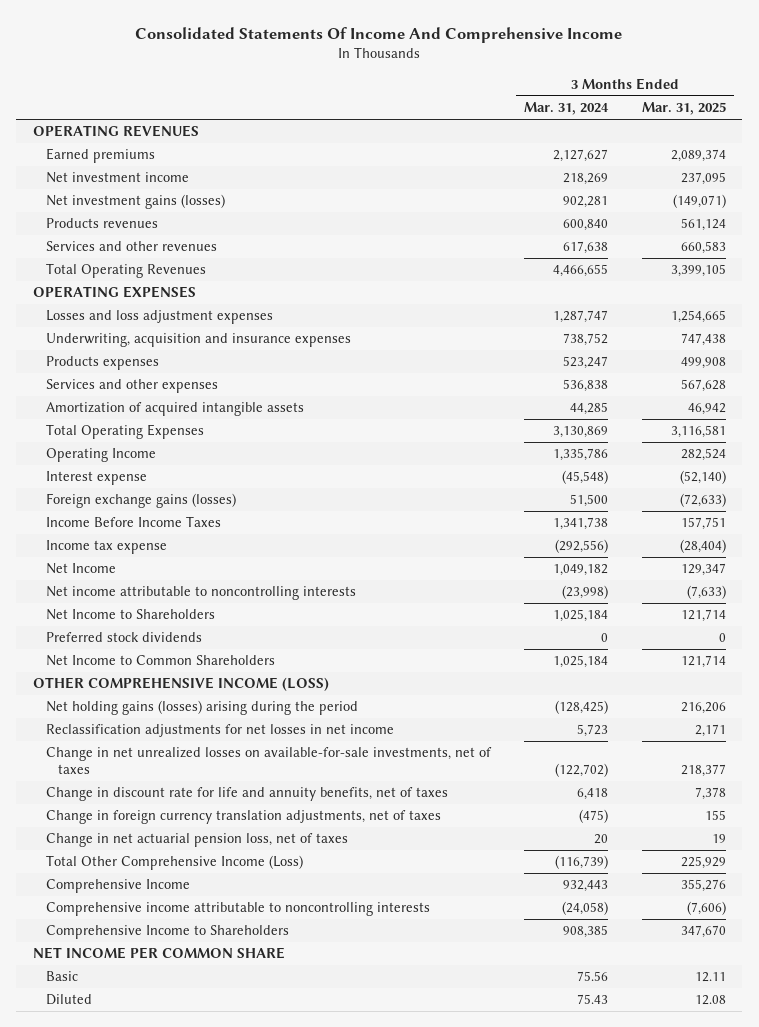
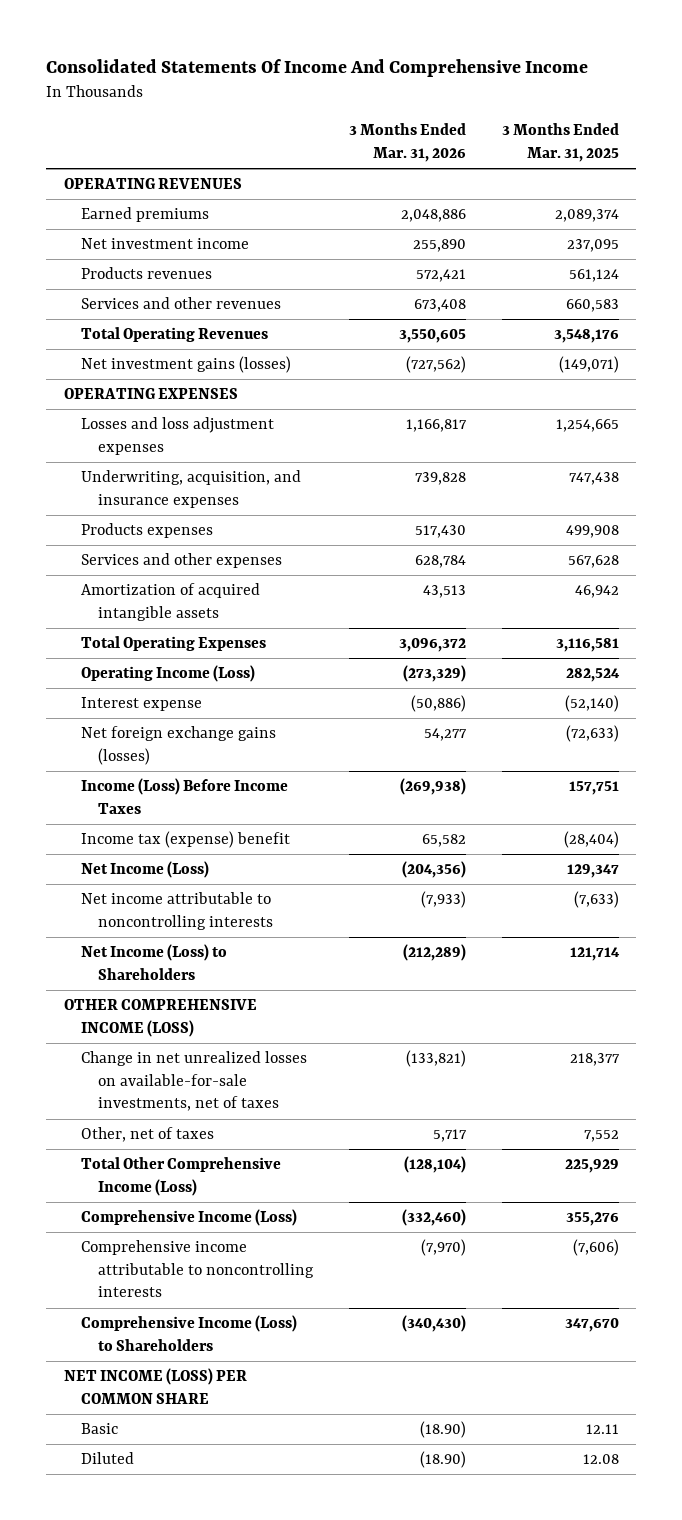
[524,102,610,116] Mar. 31, 2024 -> none
none -> [348,123,466,162] 3 Months Ended Mar. 31, 2026
[670,264,726,278] 3,399,105 -> [553,329,619,344] 3,548,176
[45,194,225,210] Net investment gains (losses) -> [80,356,291,374] Net investment gains (losses)
[45,333,351,348] Underwriting, acquisition and insurance expenses -> [80,470,301,508] Underwriting, acquisition, and insurance expenses
[45,448,156,463] Operating Income -> [80,665,255,683] Operating Income (Loss)
[45,493,236,509] Foreign exchange gains (losses) -> [80,726,276,765] Net foreign exchange gains (losses)
[45,516,221,528] Income Before Income Taxes -> [80,778,288,814] Income (Loss) Before Income Taxes
[45,540,167,555] Income tax expense -> [80,831,290,849] Income tax (expense) benefit
[45,563,116,575] Net Income -> [80,861,209,879] Net Income (Loss)
[45,632,202,643] Preferred stock dividends -> none
[45,655,275,667] Net Income to Common Shareholders -> none
[45,609,215,621] Net Income to Shareholders -> [80,944,227,980] Net Income (Loss) to Shareholders
[45,700,358,716] Net holding gains (losses) arising during the period -> none
[45,724,394,738] Reclassification adjustments for net losses in net income -> none
[45,787,448,802] Change in discount rate for life and annuity benefits, net of taxes -> none
[45,810,441,825] Change in foreign currency translation adjustments, net of taxes -> none
[45,833,348,848] Change in net actuarial pension loss, net of taxes -> none
none -> [80,1127,214,1143] Other, net of taxes
[45,879,190,894] Comprehensive Income -> [80,1209,297,1227] Comprehensive Income (Loss)
[45,925,289,940] Comprehensive Income to Shareholders -> [80,1315,297,1351] Comprehensive Income (Loss) to Shareholders
[33,947,286,960] NET INCOME PER COMMON SHARE -> [63,1368,247,1404] NET INCOME (LOSS) PER COMMON SHARE

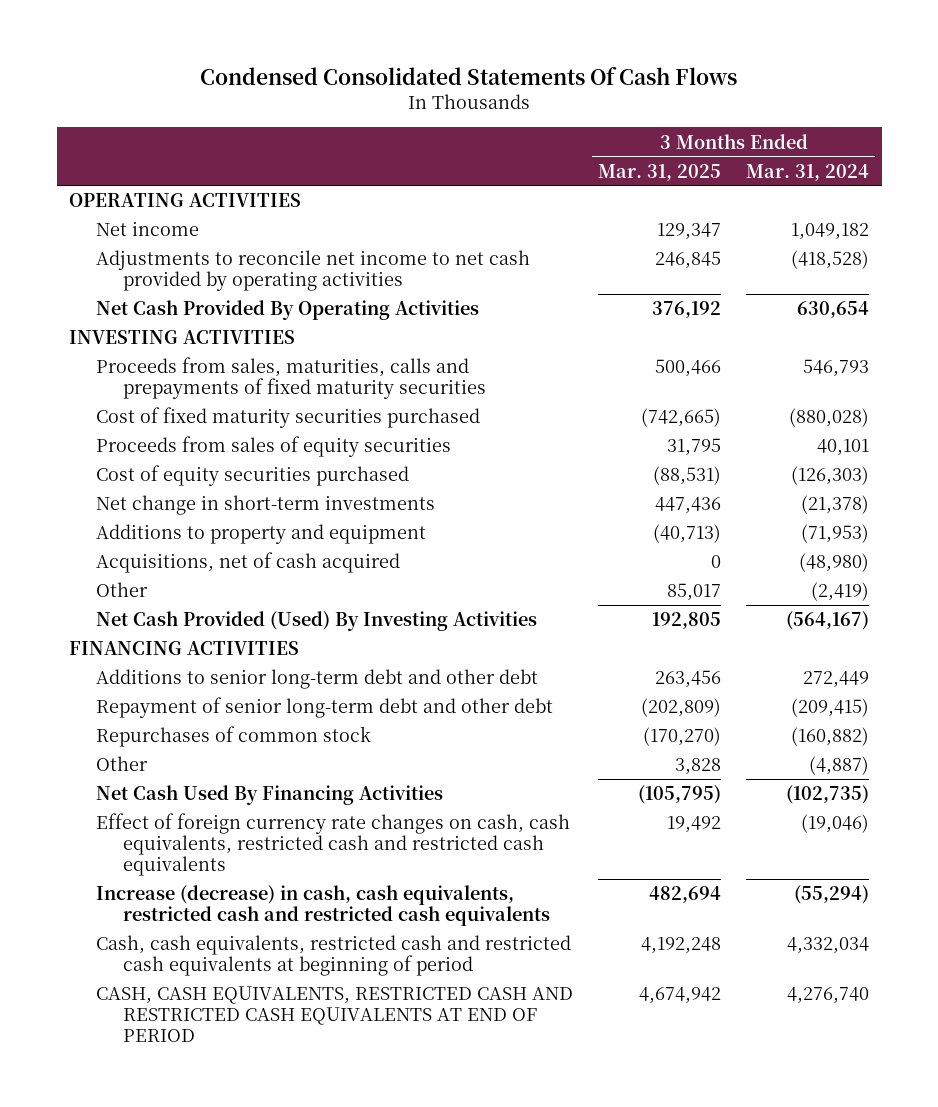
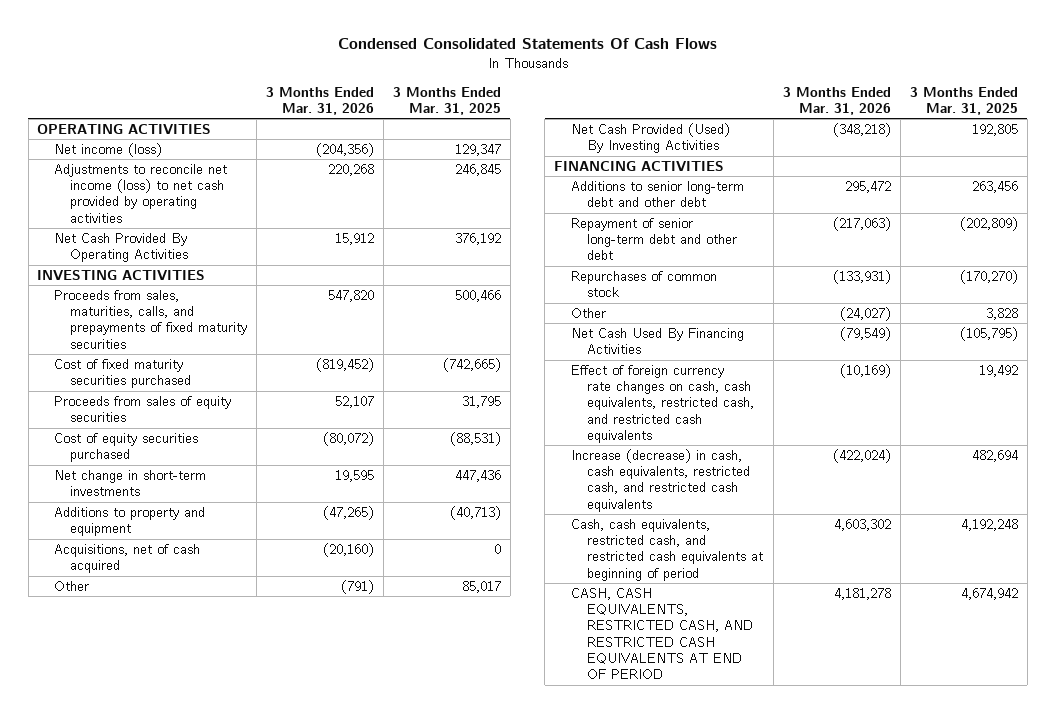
[746,163,870,181] Mar. 31, 2024 -> none
none -> [266,86,375,116] 3 Months Ended Mar. 31, 2026
[96,221,200,237] Net income -> [53,142,162,157] Net income (loss)
[96,250,531,292] Adjustments to reconcile net income to net cash provided by operating activities -> [53,163,227,223] Adjustments to reconcile net income (loss) to net cash provided by operating activities
[96,357,487,400] Proceeds from sales, maturities, calls and prepayments of fixed maturity securities -> [53,289,248,349] Proceeds from sales, maturities, calls, and prepayments of fixed maturity securities
[96,813,571,877] Effect of foreign currency rate changes on cash, cash equivalents, restricted cash and restricted cash equivalents -> [570,364,754,444] Effect of foreign currency rate changes on cash, cash equivalents, restricted cash, and restricted cash equivalents
[96,885,551,927] Increase (decrease) in cash, cash equivalents, restricted cash and restricted cash equivalents -> [570,448,750,512] Increase (decrease) in cash, cash equivalents, restricted cash, and restricted cash equivalents
[96,935,572,977] Cash, cash equivalents, restricted cash and restricted cash equivalents at beginning of period -> [570,518,763,581] Cash, cash equivalents, restricted cash, and restricted cash equivalents at beginning of period
[96,986,574,1043] CASH, CASH EQUIVALENTS, RESTRICTED CASH AND RESTRICTED CASH EQUIVALENTS AT END OF PERIOD -> [570,587,753,680] CASH, CASH EQUIVALENTS, RESTRICTED CASH, AND RESTRICTED CASH EQUIVALENTS AT END OF PERIOD

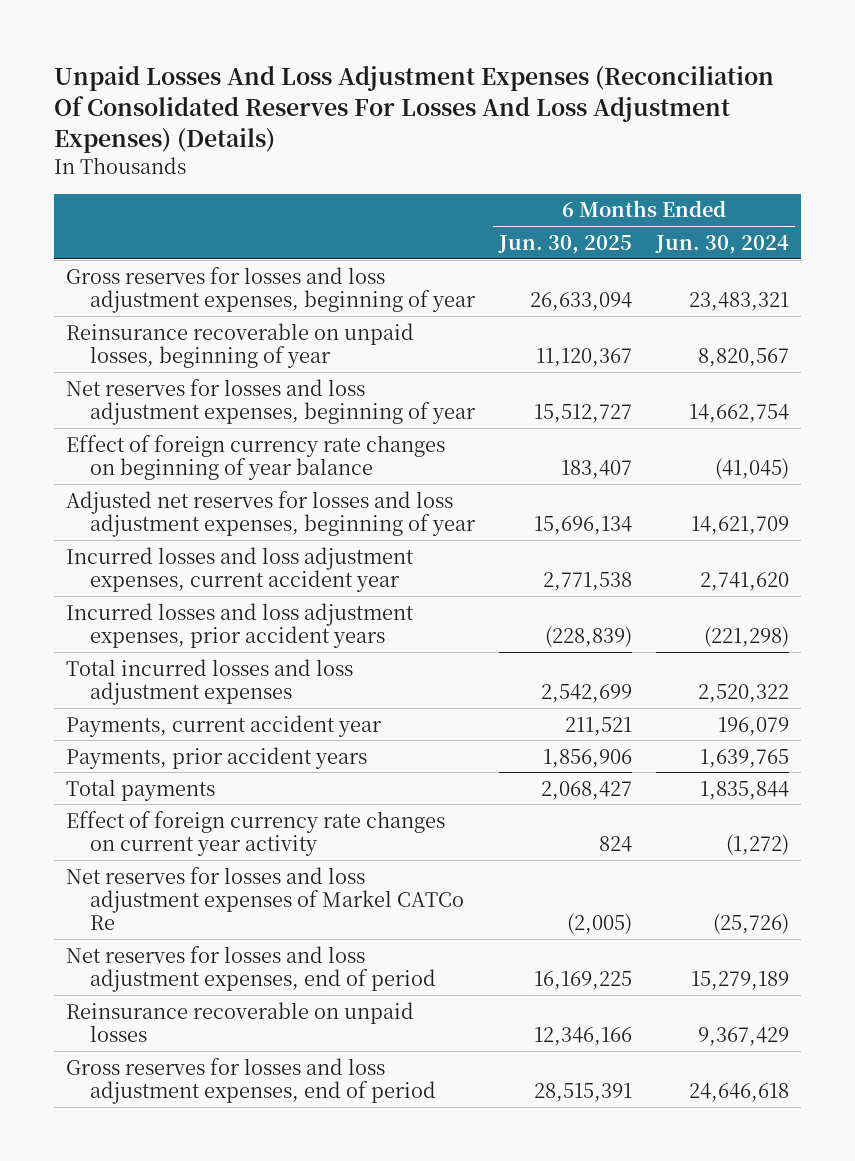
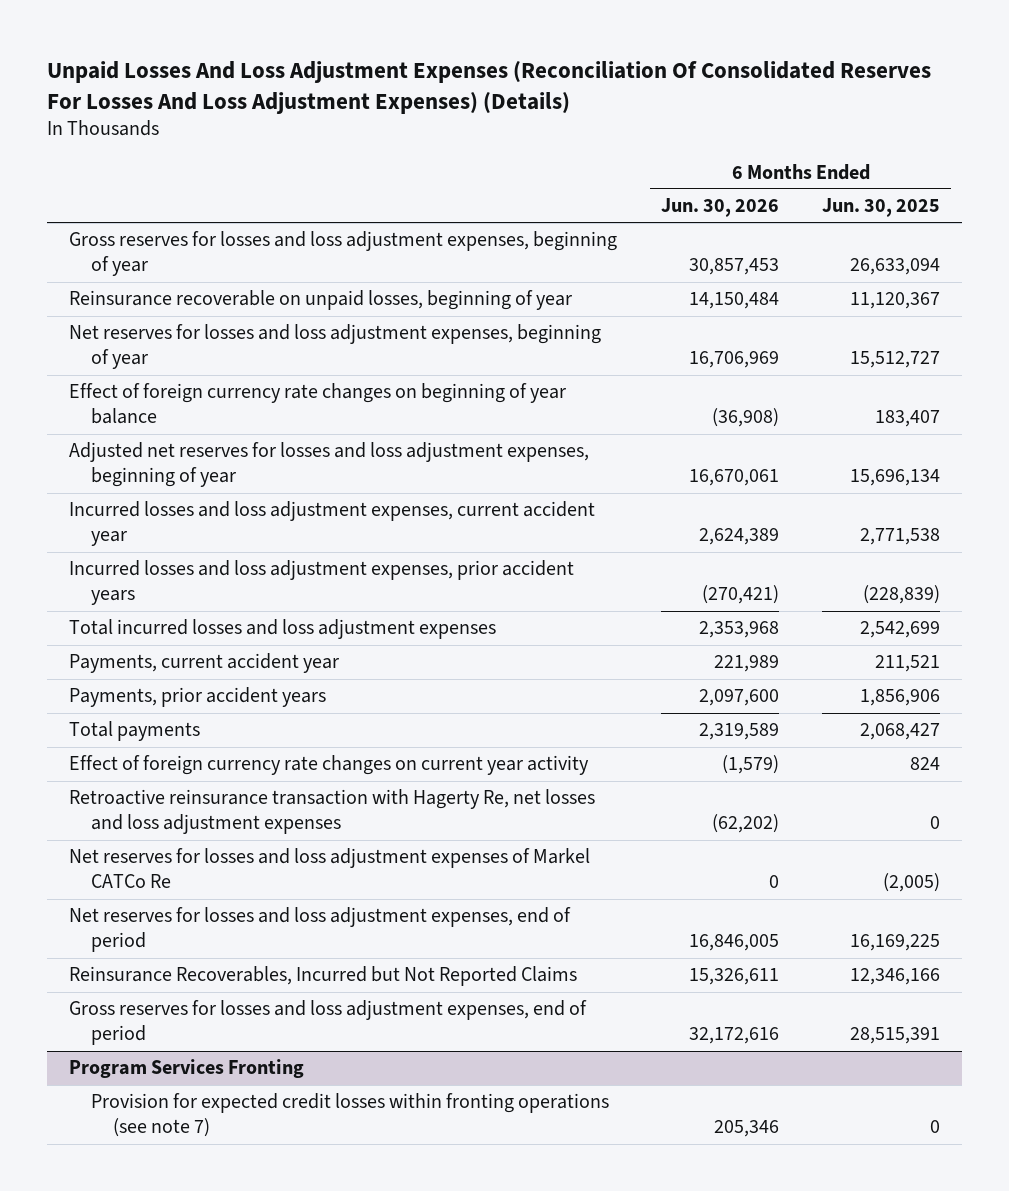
[655,234,790,254] Jun. 30, 2024 -> none
none -> [660,198,779,218] Jun. 30, 2026
none -> [68,789,595,835] Retroactive reinsurance transaction with Hagerty Re, net losses and loss adjustment expenses
[65,1001,414,1042] Reinsurance recoverable on unpaid losses -> [68,966,577,987] Reinsurance Recoverables, Incurred but Not Reported Claims
none -> [68,1059,304,1079] Program Services Fronting
none -> [90,1093,609,1138] Provision for expected credit losses within fronting operations (see note 7)

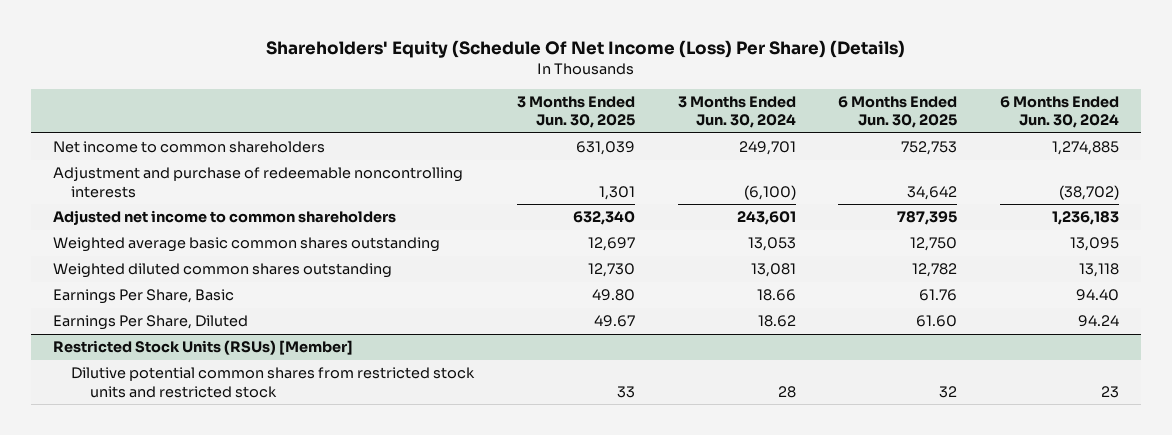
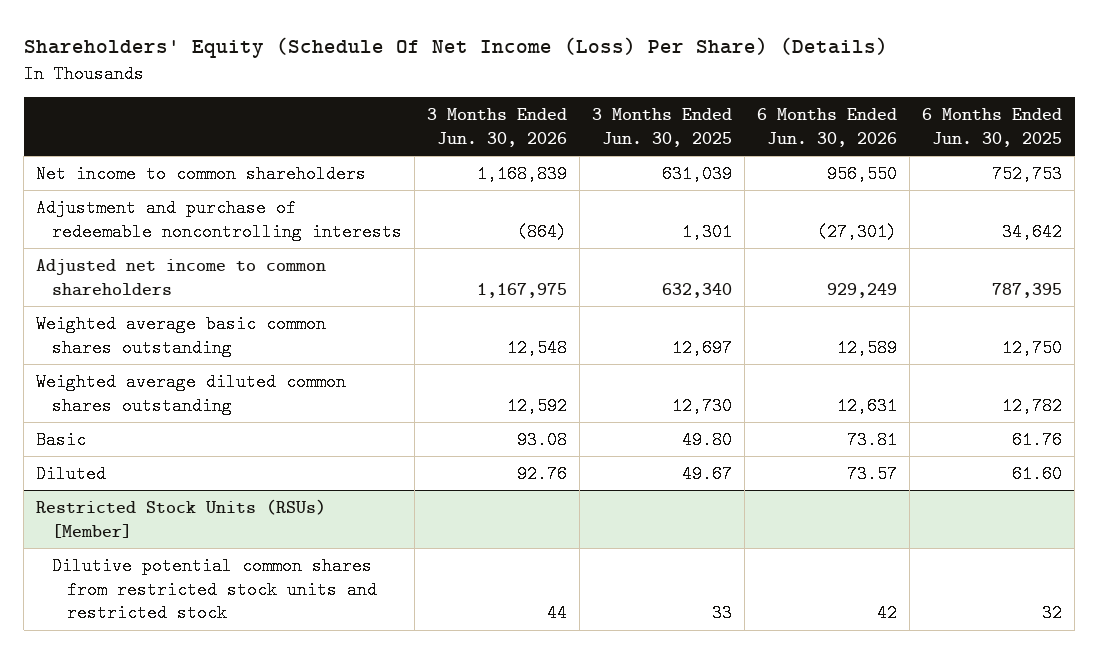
[677,96,796,129] 3 Months Ended Jun. 30, 2024 -> none
[1000,96,1120,129] 6 Months Ended Jun. 30, 2024 -> none
none -> [426,108,567,148] 3 Months Ended Jun. 30, 2026
none -> [757,108,898,148] 6 Months Ended Jun. 30, 2026
[52,263,392,279] Weighted diluted common shares outstanding -> [36,372,347,415] Weighted average diluted common shares outstanding
[52,289,234,305] Earnings Per Share, Basic -> [36,430,87,449] Basic
[52,315,248,331] Earnings Per Share, Diluted -> [36,464,107,483] Diluted

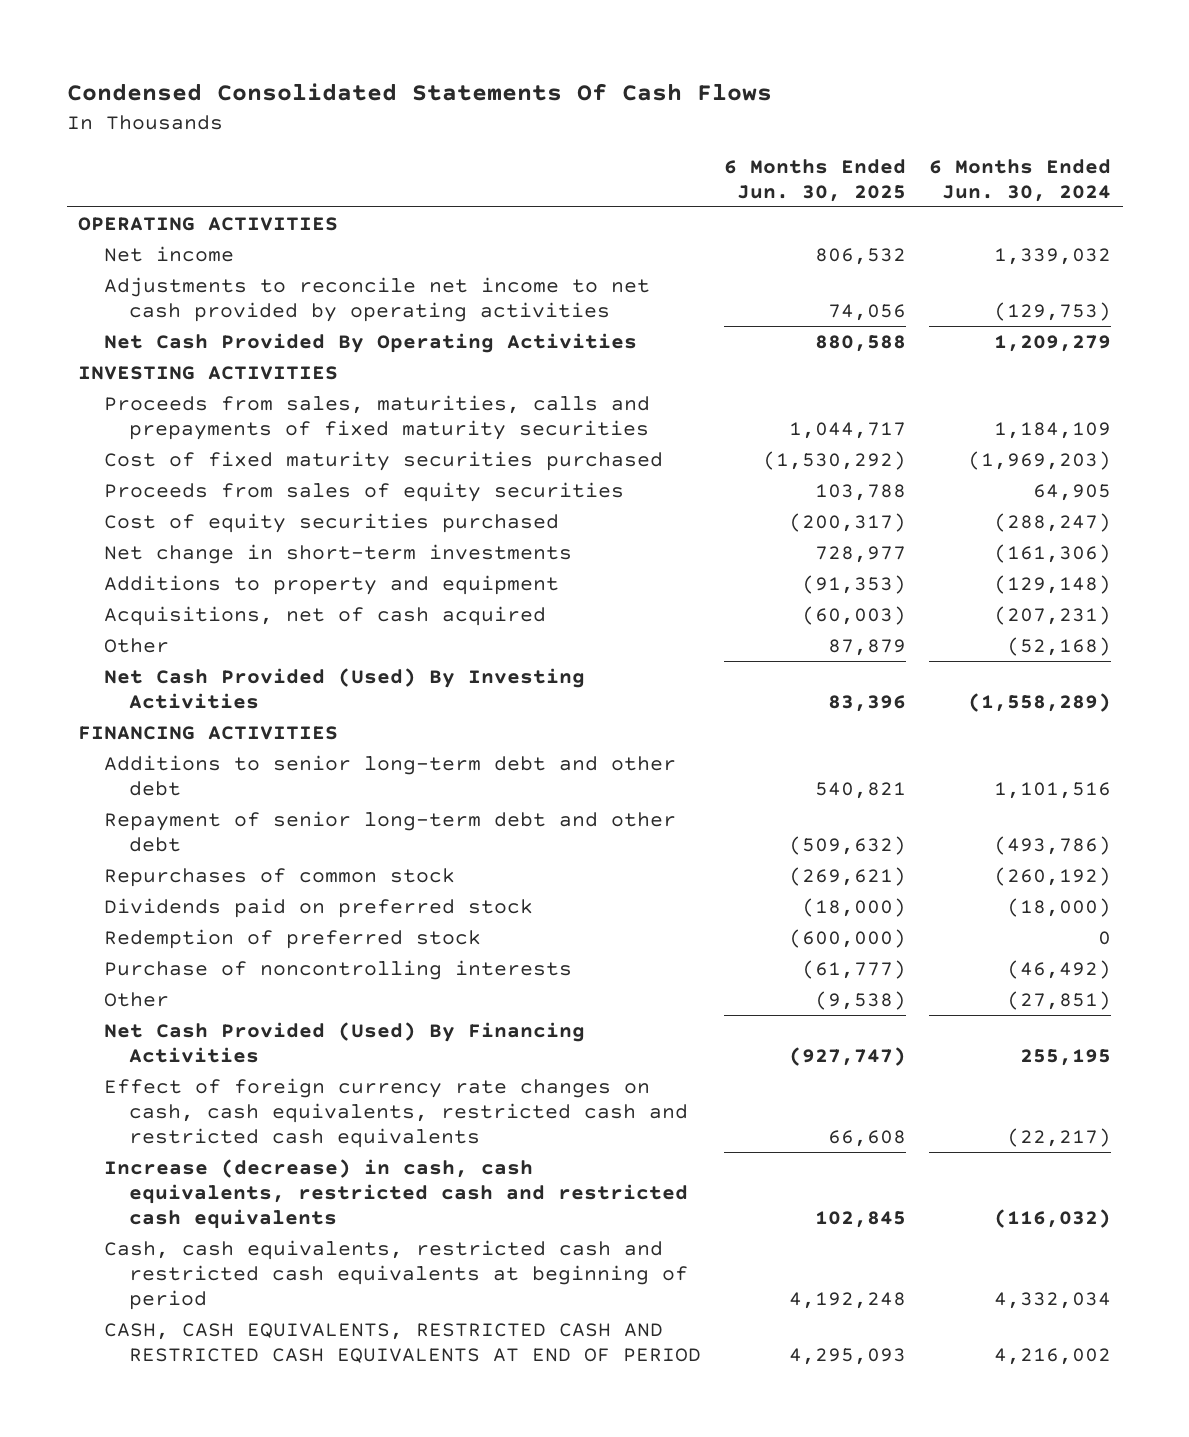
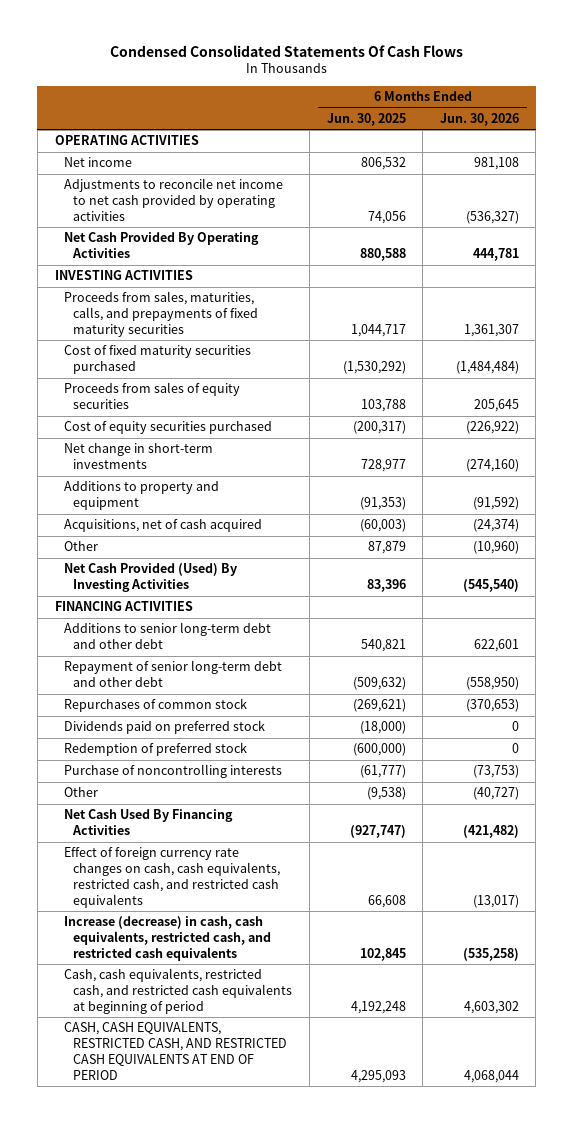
[929,158,1112,202] 6 Months Ended Jun. 30, 2024 -> none
none -> [439,113,519,127] Jun. 30, 2026
[103,394,650,441] Proceeds from sales, maturities, calls and prepayments of fixed maturity securities -> [63,291,259,337] Proceeds from sales, maturities, calls, and prepayments of fixed maturity securities
[103,1021,585,1064] Net Cash Provided (Used) By Financing Activities -> [63,809,233,836] Net Cash Used By Financing Activities
[103,1077,689,1149] Effect of foreign currency rate changes on cash, cash equivalents, restricted cash and restricted cash equivalents -> [63,847,281,908] Effect of foreign currency rate changes on cash, cash equivalents, restricted cash, and restricted cash equivalents
[103,1158,689,1230] Increase (decrease) in cash, cash equivalents, restricted cash and restricted cash equivalents -> [63,916,272,961] Increase (decrease) in cash, cash equivalents, restricted cash, and restricted cash equivalents
[103,1239,689,1311] Cash, cash equivalents, restricted cash and restricted cash equivalents at beginning of period -> [63,968,293,1014] Cash, cash equivalents, restricted cash, and restricted cash equivalents at beginning of period
[103,1322,702,1364] CASH, CASH EQUIVALENTS, RESTRICTED CASH AND RESTRICTED CASH EQUIVALENTS AT END OF PERIOD -> [63,1022,288,1080] CASH, CASH EQUIVALENTS, RESTRICTED CASH, AND RESTRICTED CASH EQUIVALENTS AT END OF PERIOD

